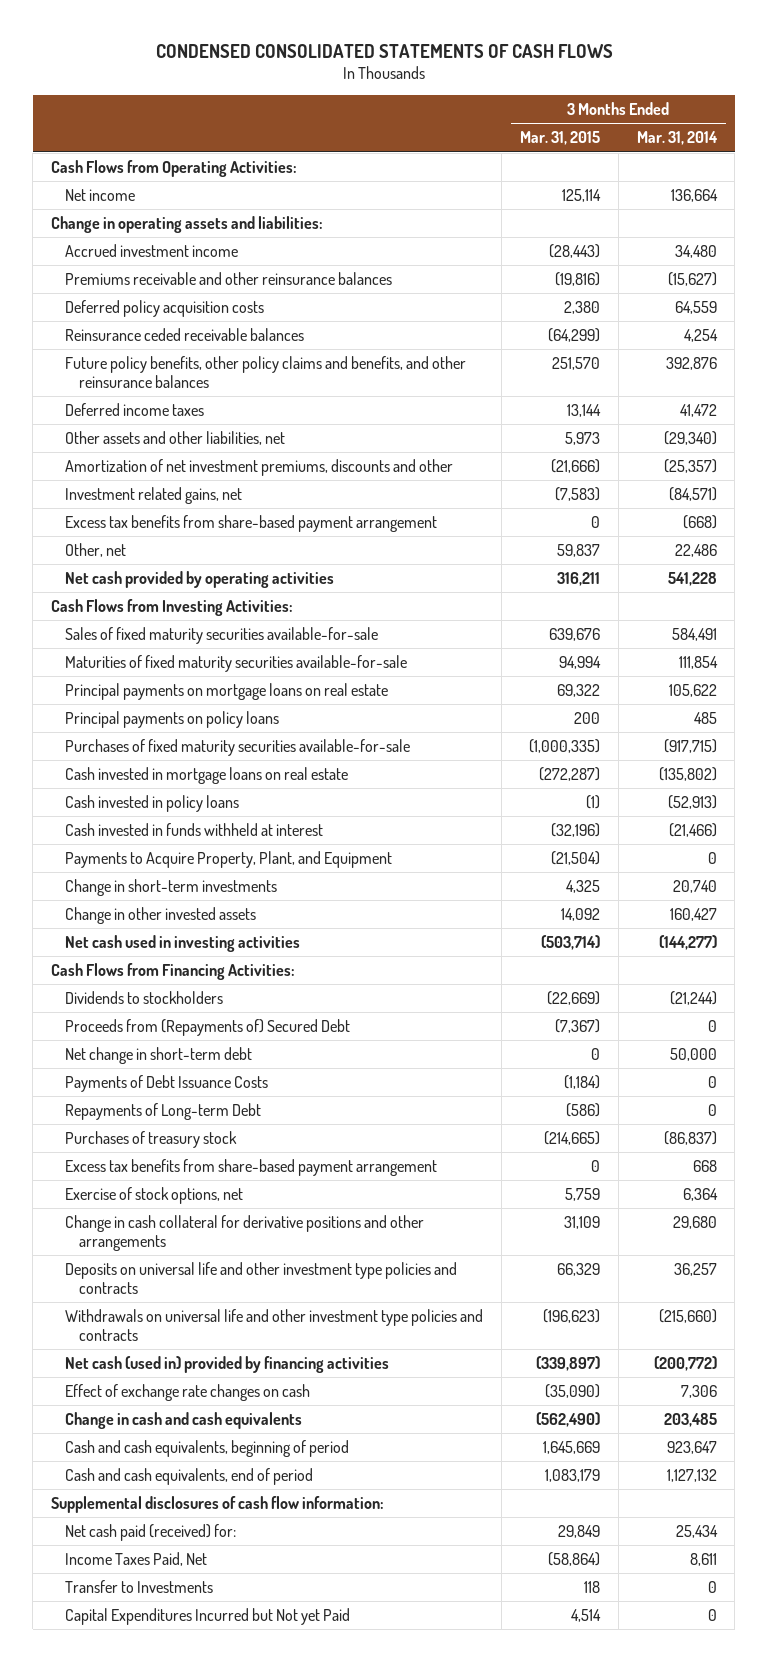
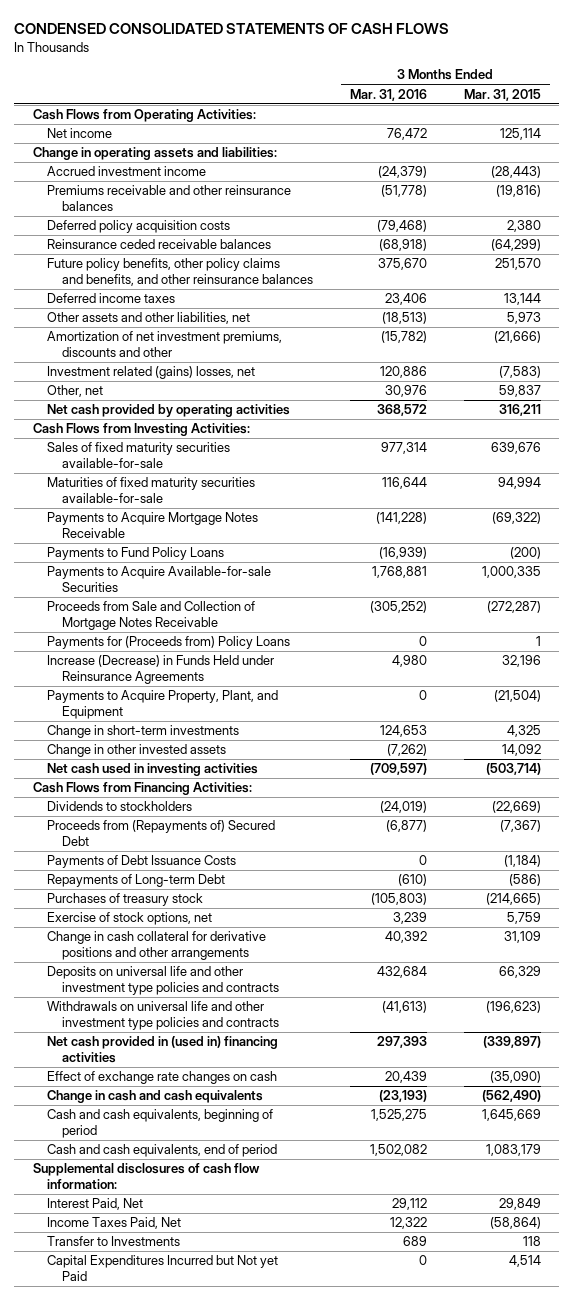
[636,131,718,146] Mar. 31, 2014 -> none
none -> [350,88,428,101] Mar. 31, 2016
[65,514,438,532] Excess tax benefits from share-based payment arrangement -> none
[65,486,243,504] Investment related gains, net -> [47,366,256,380] Investment related (gains) losses, net
[65,682,389,700] Principal payments on mortgage loans on real estate -> none
[65,710,280,728] Principal payments on policy loans -> none
[65,738,411,756] Purchases of fixed maturity securities available-for-sale -> none
[65,794,240,812] Cash invested in policy loans -> none
[65,822,324,836] Cash invested in funds withheld at interest -> none
none -> [47,512,259,539] Payments to Acquire Mortgage Notes Receivable
none -> [47,547,225,561] Payments to Fund Policy Loans
none -> [47,566,272,593] Payments to Acquire Available-for-sale Securities
[65,766,349,784] Cash invested in mortgage loans on real estate -> [47,601,256,631] Proceeds from Sale and Collection of Mortgage Notes Receivable
none -> [47,636,291,650] Payments for (Proceeds from) Policy Loans
none -> [47,655,275,685] Increase (Decrease) in Funds Held under Reinsurance Agreements
[65,1046,253,1064] Net change in short-term debt -> none
[65,1158,438,1176] Excess tax benefits from share-based payment arrangement -> none
[65,1355,390,1373] Net cash (used in) provided by financing activities -> [47,1036,279,1064] Net cash provided in (used in) financing activities
[65,1523,237,1541] Net cash paid (received) for: -> [47,1198,144,1211] Interest Paid, Net

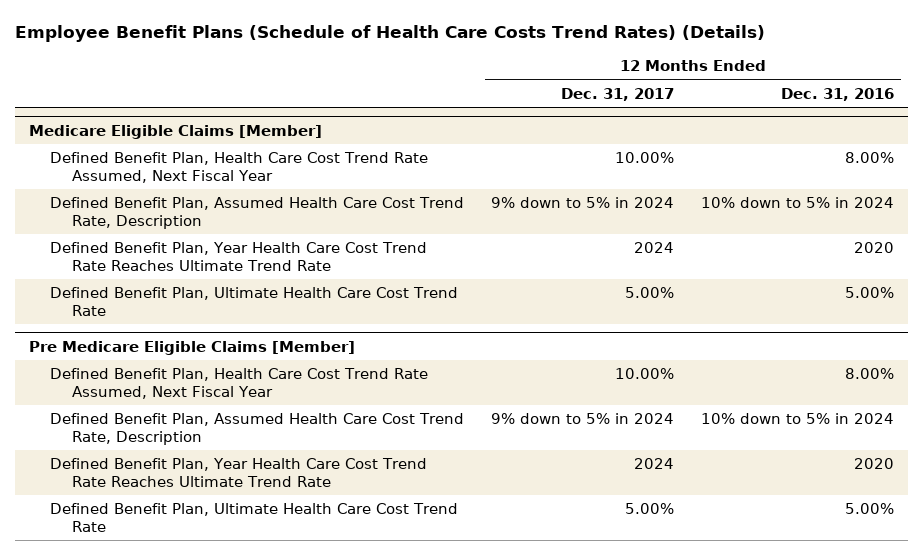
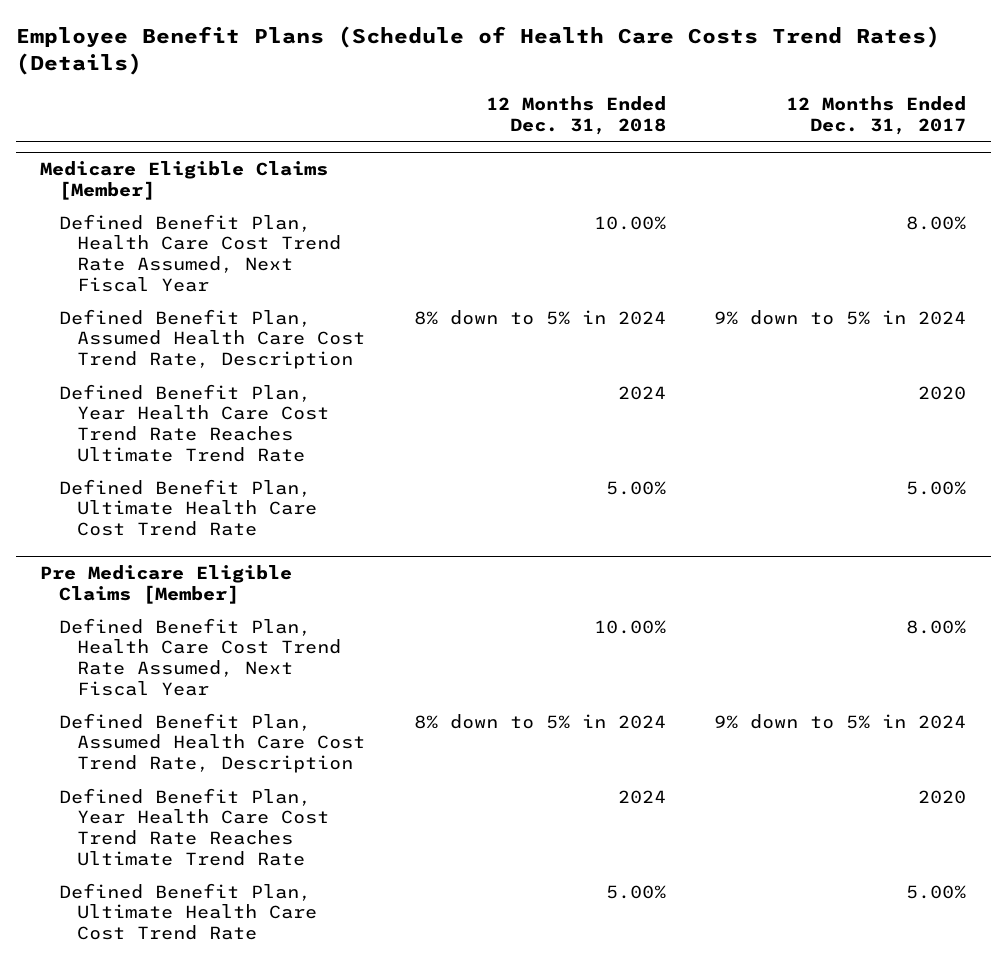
[781,87,895,101] Dec. 31, 2016 -> none
none -> [485,95,666,135] 12 Months Ended Dec. 31, 2018
[615,152,675,164] 10.00% -> [906,215,967,230] 8.00%
[634,242,675,254] 2024 -> [918,385,967,400] 2020
[615,368,675,380] 10.00% -> [906,619,967,634] 8.00%
[634,458,675,470] 2024 -> [918,789,967,804] 2020

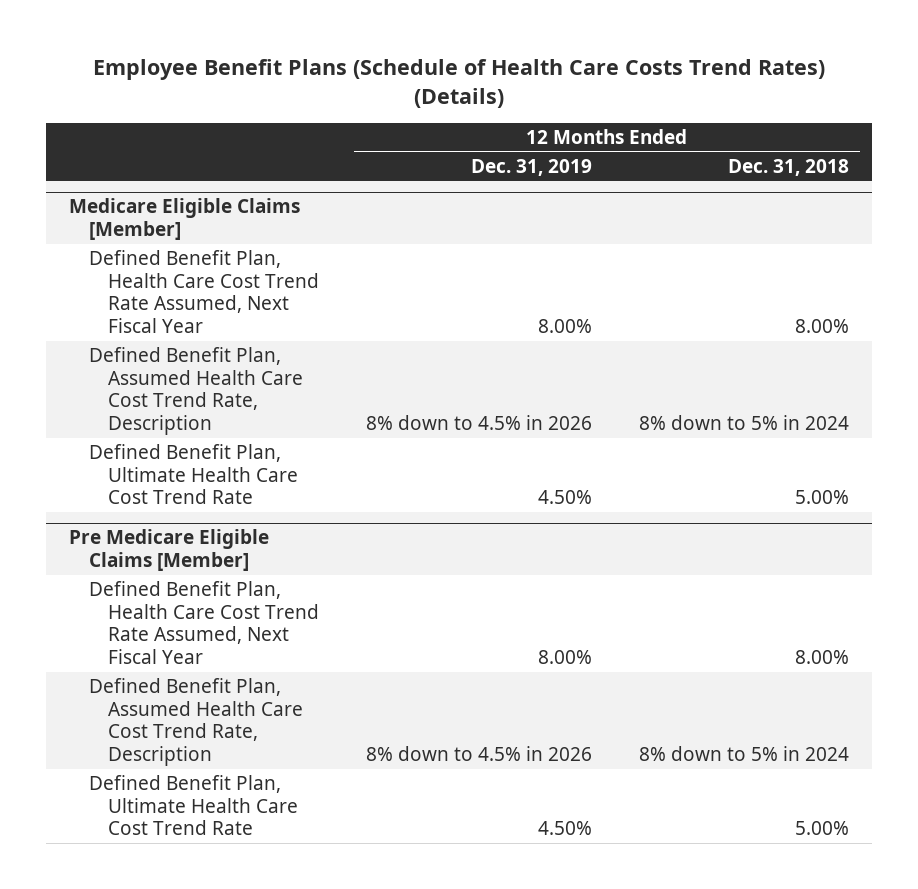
[786,95,967,135] 12 Months Ended Dec. 31, 2017 -> none
none -> [470,158,592,176] Dec. 31, 2019
[593,215,666,230] 10.00% -> [794,319,849,334] 8.00%
[58,383,329,462] Defined Benefit Plan, Year Health Care Cost Trend Rate Reaches Ultimate Trend Rate -> none
[593,619,666,634] 10.00% -> [794,650,849,665] 8.00%
[58,787,329,866] Defined Benefit Plan, Year Health Care Cost Trend Rate Reaches Ultimate Trend Rate -> none

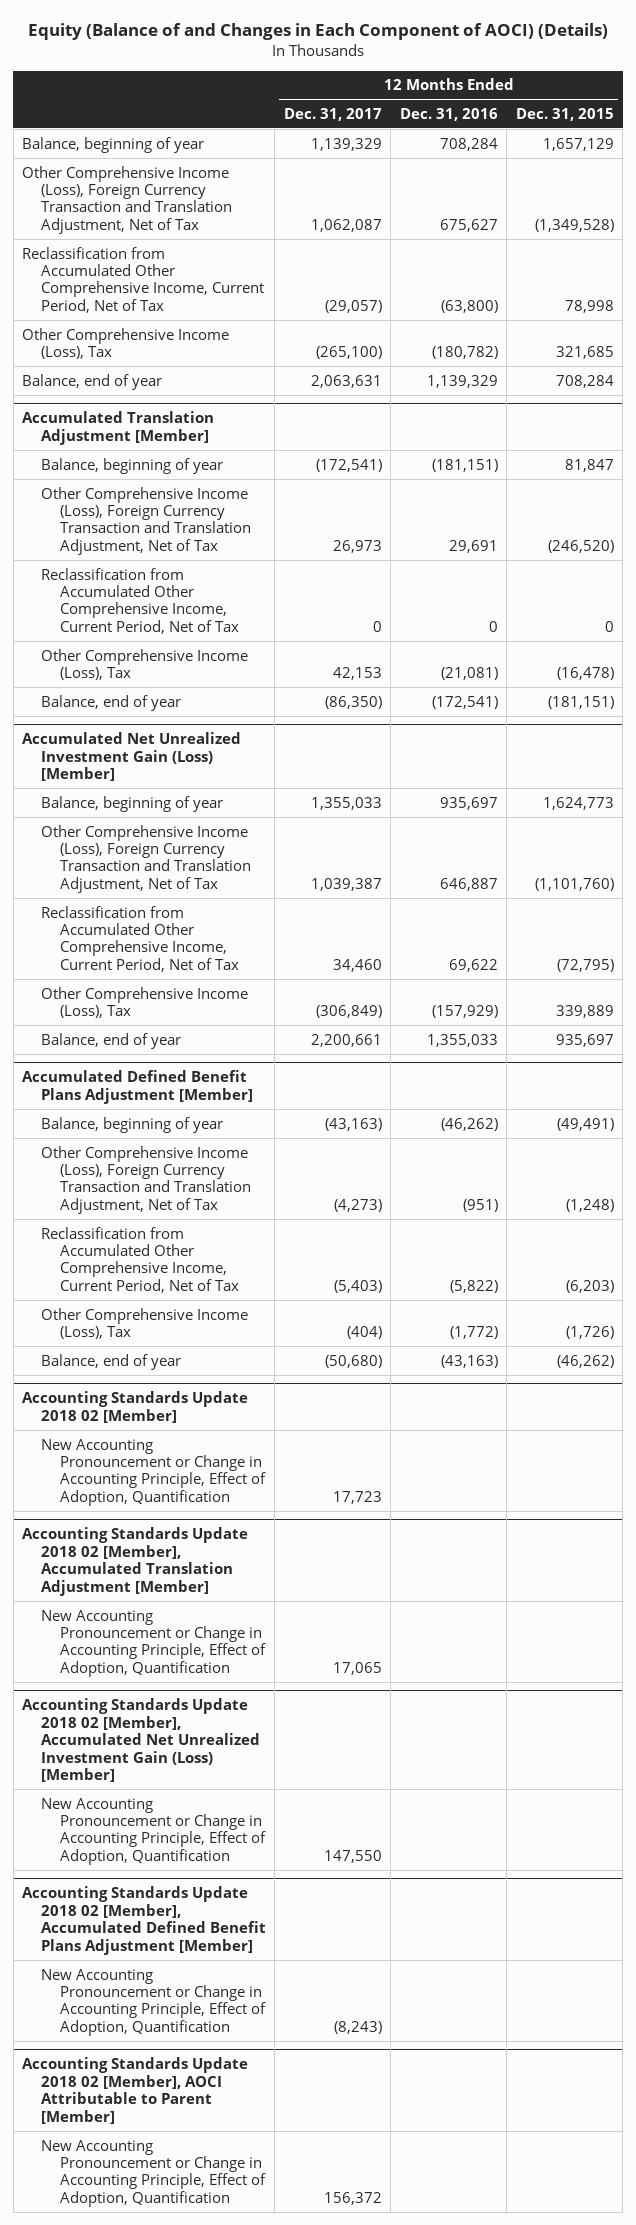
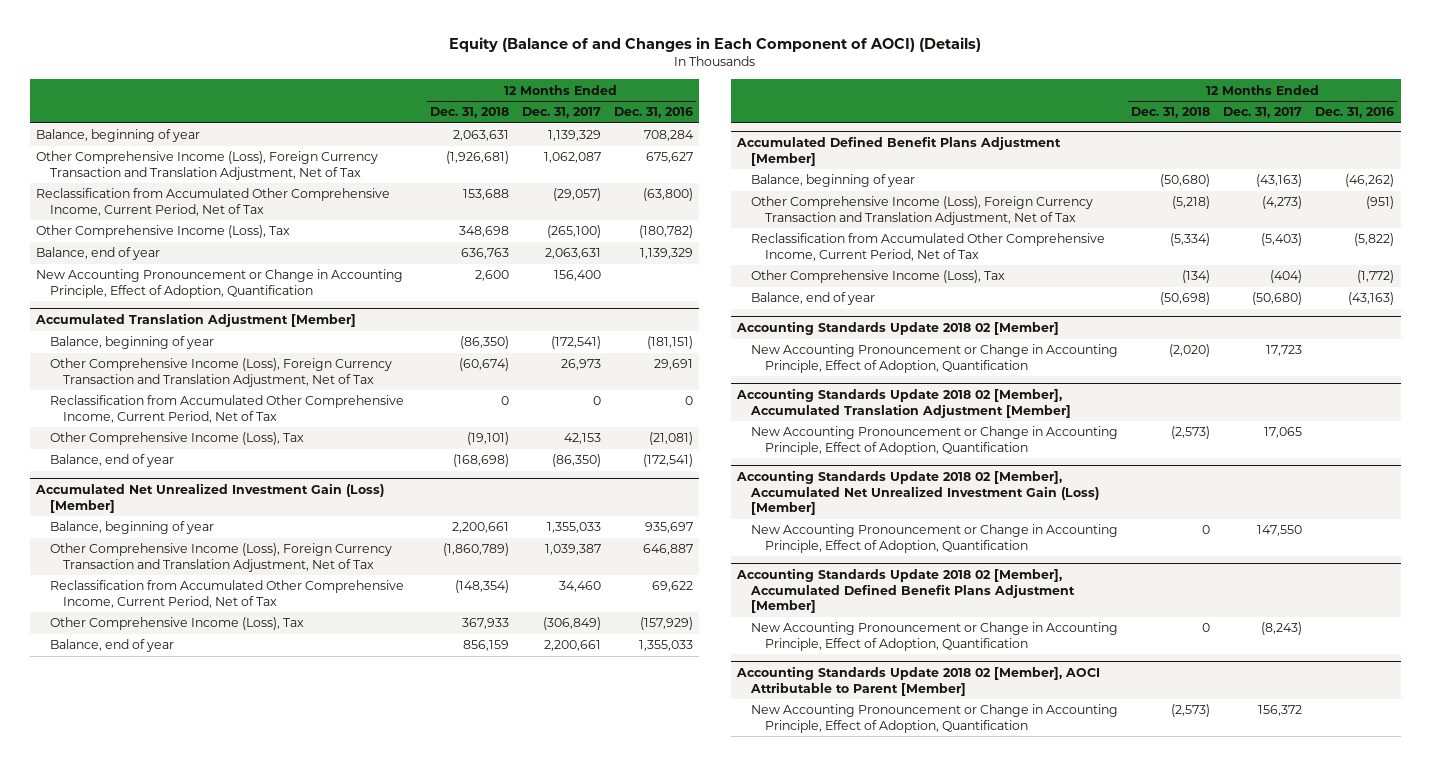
[515,107,614,121] Dec. 31, 2015 -> none
none -> [429,107,509,119] Dec. 31, 2018
none -> [36,269,404,298] New Accounting Pronouncement or Change in Accounting Principle, Effect of Adoption, Quantification

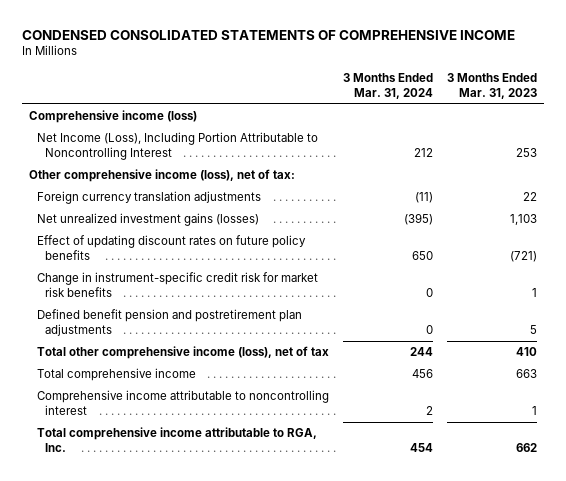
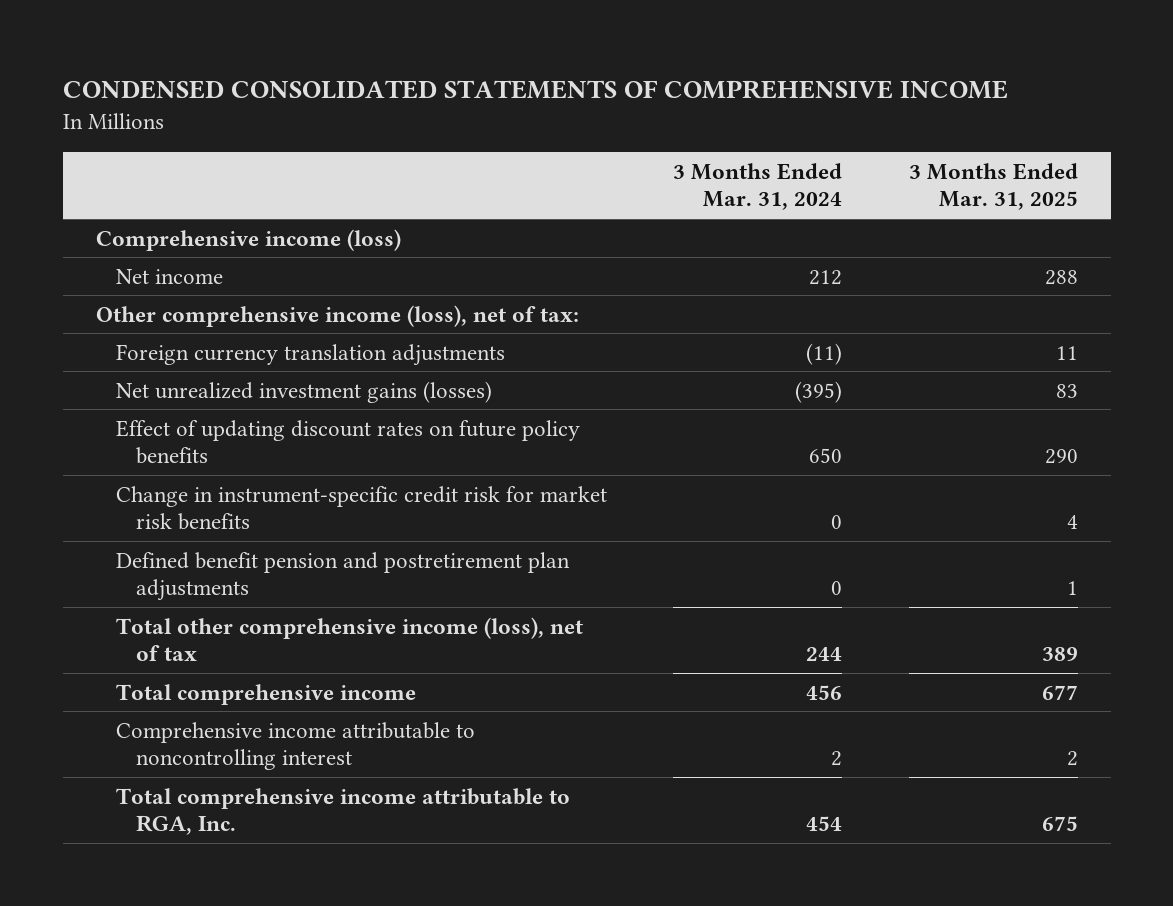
[447,73,538,99] 3 Months Ended Mar. 31, 2023 -> none
none -> [908,163,1078,211] 3 Months Ended Mar. 31, 2025
[36,132,318,160] Net Income (Loss), Including Portion Attributable to Noncontrolling Interest -> [116,268,224,284] Net income

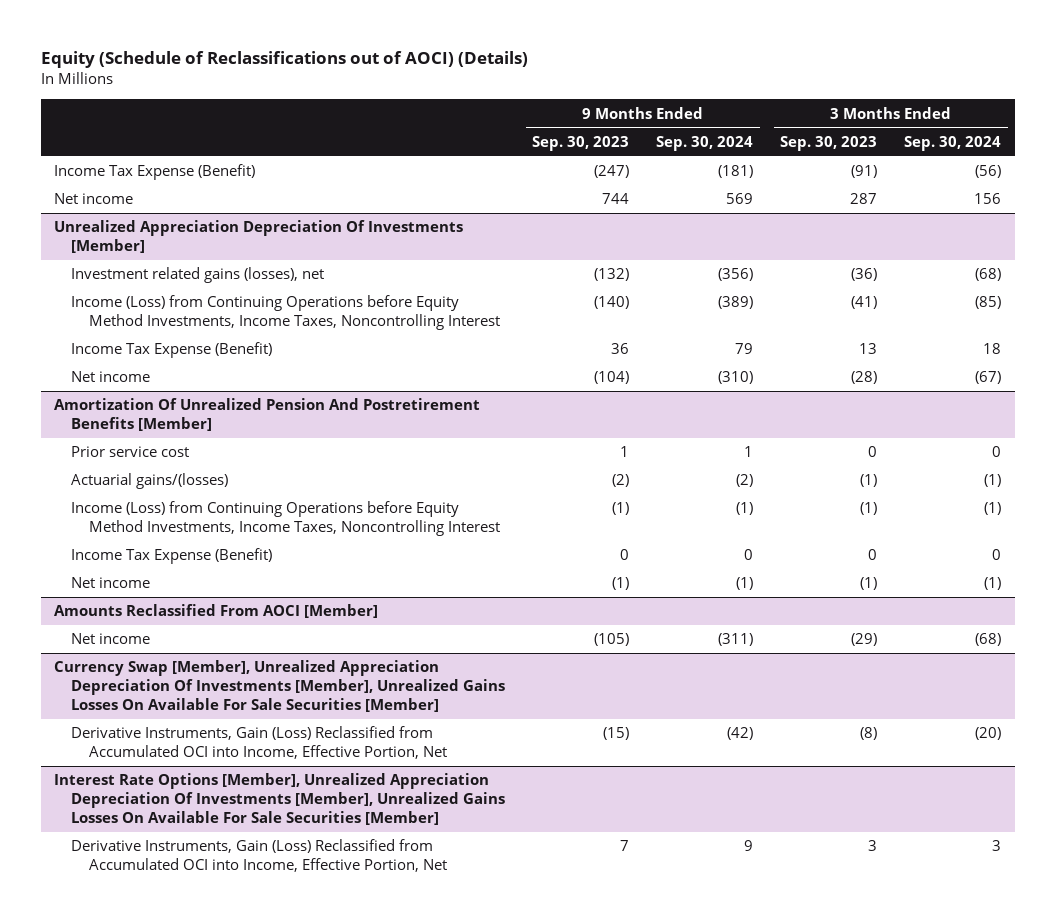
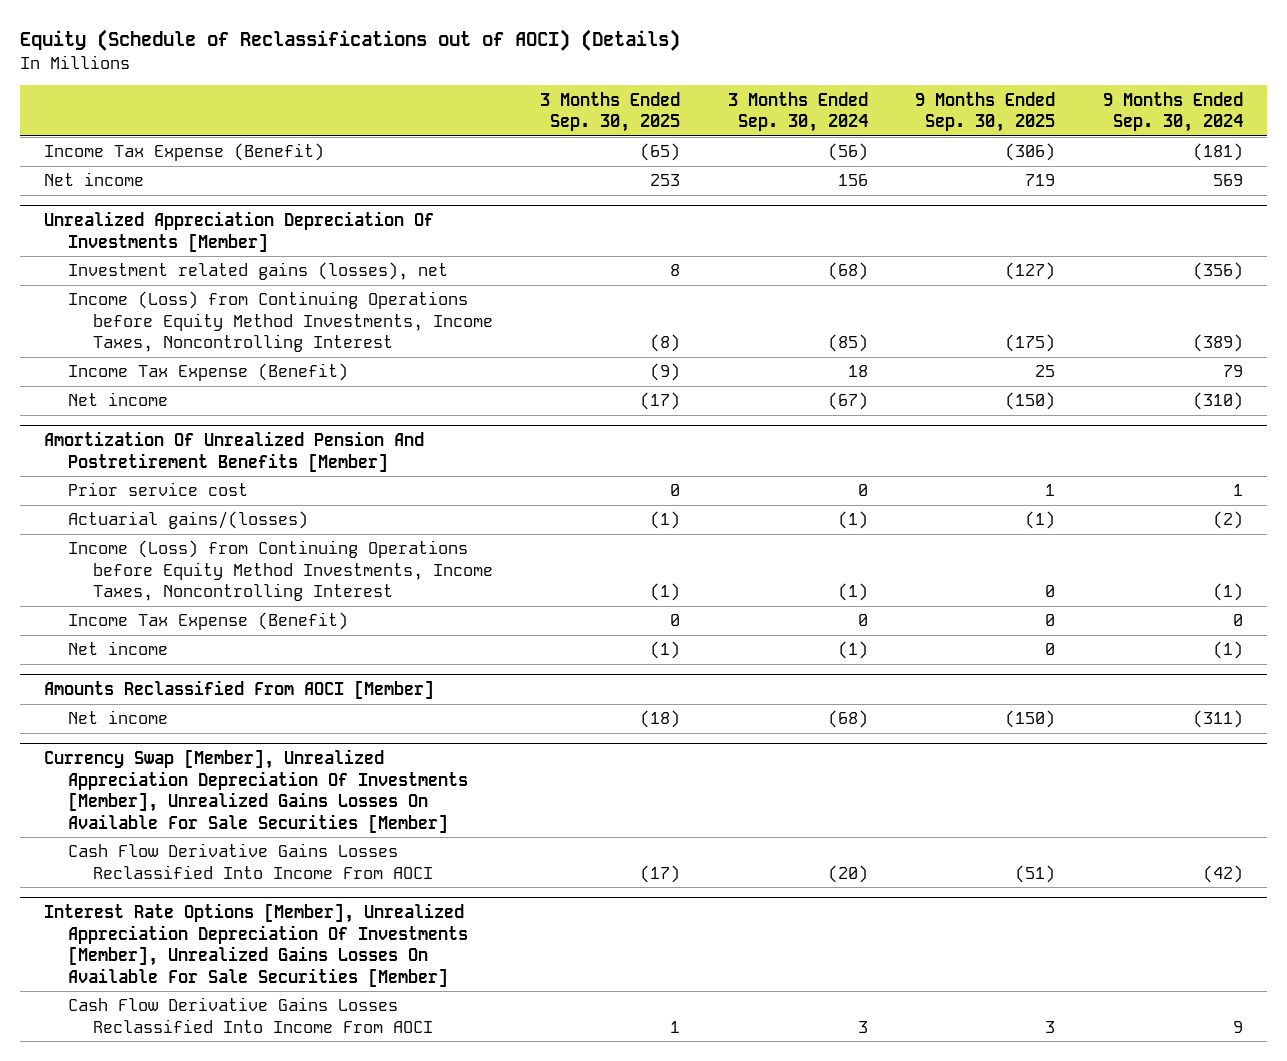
[532,135,630,151] Sep. 30, 2023 -> none
[780,135,878,151] Sep. 30, 2023 -> none
none -> [540,91,681,133] 3 Months Ended Sep. 30, 2025
none -> [915,91,1056,133] 9 Months Ended Sep. 30, 2025
[71,726,447,760] Derivative Instruments, Gain (Loss) Reclassified from Accumulated OCI into Income, Effective Portion, Net -> [68,843,433,879] Cash Flow Derivative Gains Losses Reclassified Into Income From AOCI
[71,839,447,873] Derivative Instruments, Gain (Loss) Reclassified from Accumulated OCI into Income, Effective Portion, Net -> none
none -> [68,997,433,1033] Cash Flow Derivative Gains Losses Reclassified Into Income From AOCI

